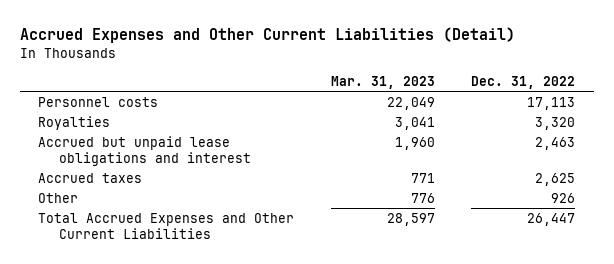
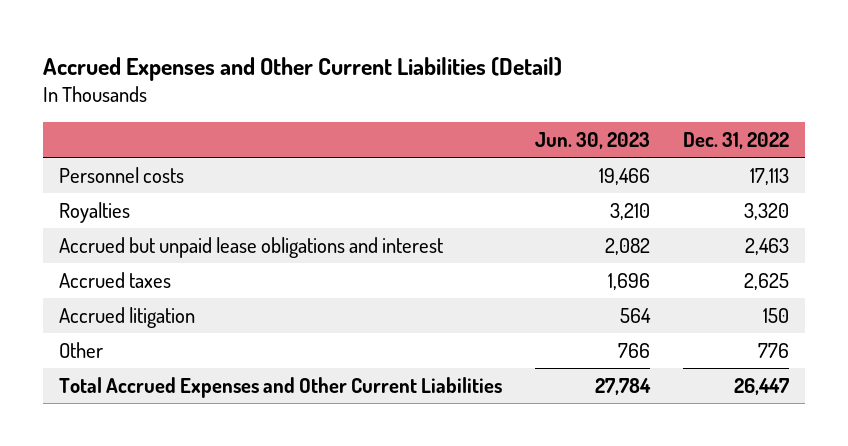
[330,75,435,89] Mar. 31, 2023 -> none
none -> [535,132,651,150] Jun. 30, 2023
none -> [59,306,196,328] Accrued litigation
[551,192,576,203] 926 -> [757,342,789,358] 776

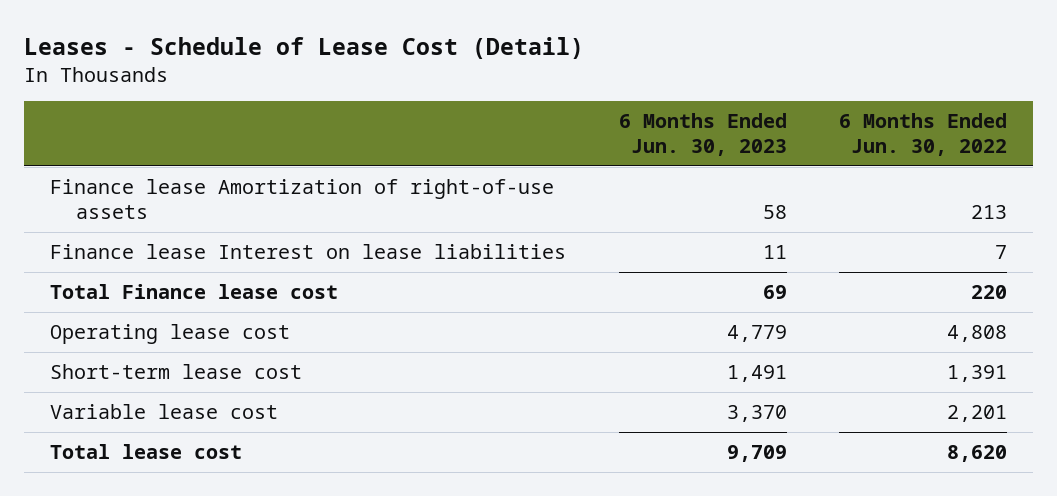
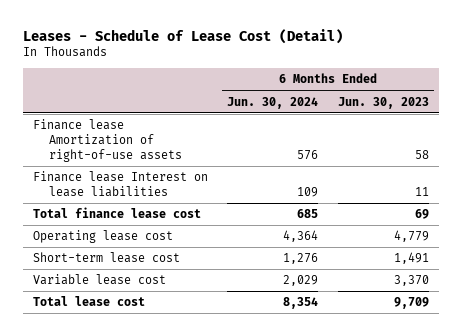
[839,113,1008,157] 6 Months Ended Jun. 30, 2022 -> none
none -> [227,96,319,109] Jun. 30, 2024
[50,284,339,300] Total Finance lease cost -> [32,207,201,219] Total finance lease cost

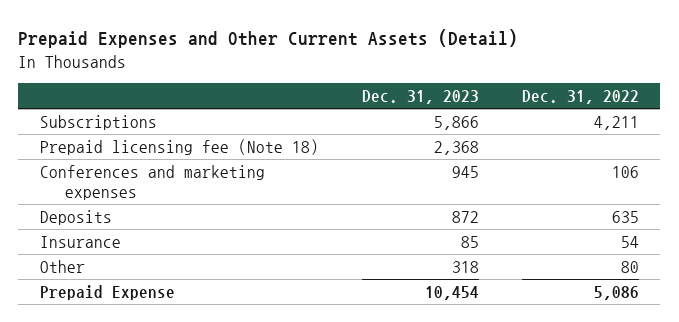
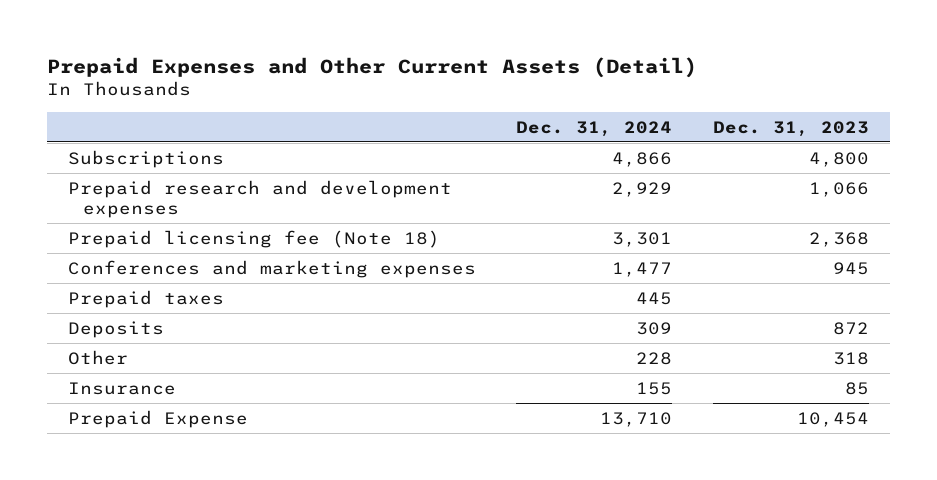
[521,90,639,105] Dec. 31, 2022 -> none
none -> [516,120,673,137] Dec. 31, 2024
[433,115,479,130] 5,866 -> [809,151,870,167] 4,800
none -> [67,179,452,218] Prepaid research and development expenses
none -> [67,289,224,308] Prepaid taxes
[39,235,121,248] Insurance -> [67,381,176,395] Insurance

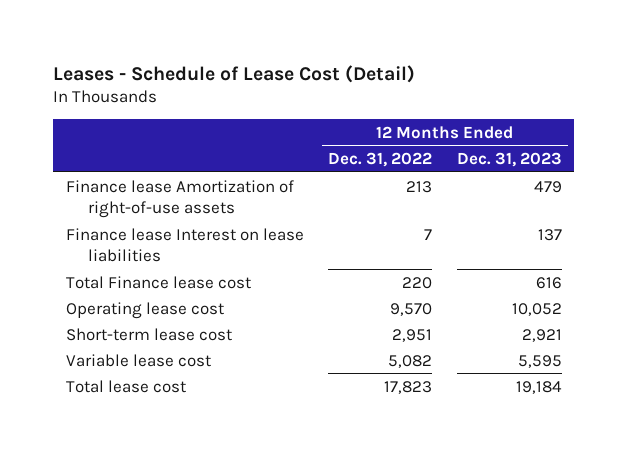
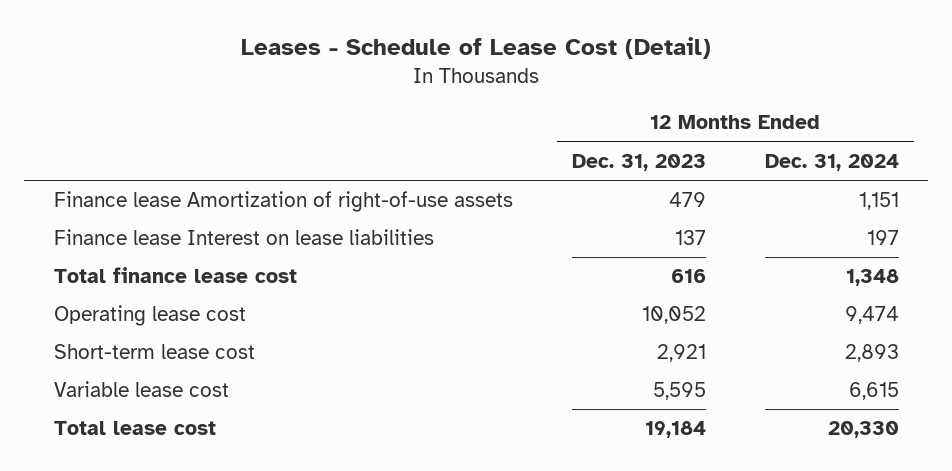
[328,152,433,168] Dec. 31, 2022 -> none
none -> [764,153,899,171] Dec. 31, 2024
[65,275,251,289] Total Finance lease cost -> [53,267,297,284] Total finance lease cost

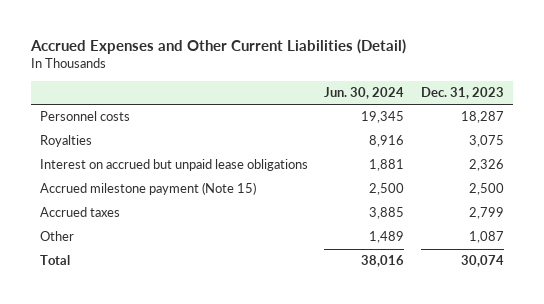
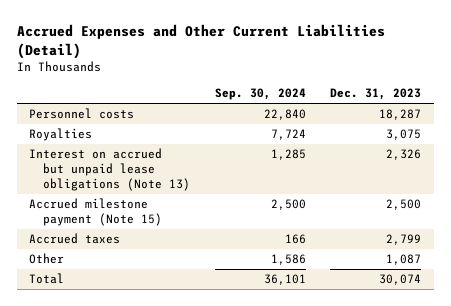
[324,87,405,100] Jun. 30, 2024 -> none
none -> [214,88,306,101] Sep. 30, 2024
[39,159,308,172] Interest on accrued but unpaid lease obligations -> [29,148,191,191] Interest on accrued but unpaid lease obligations (Note 13)

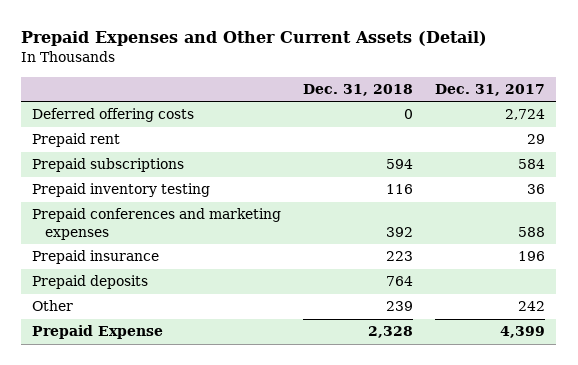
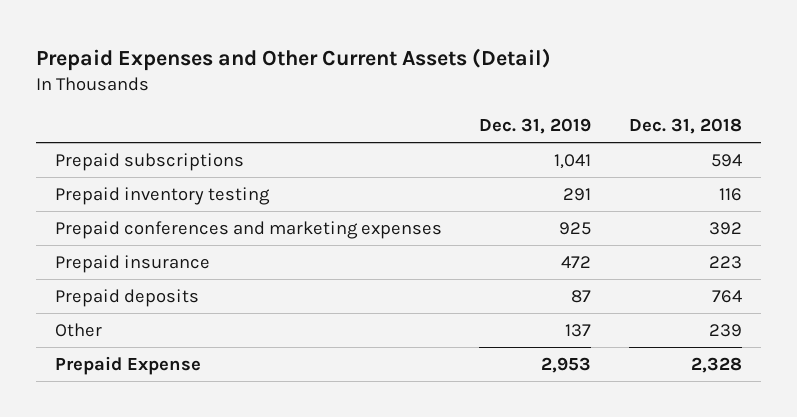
[435,83,546,96] Dec. 31, 2017 -> none
none -> [479,118,592,135] Dec. 31, 2019
[32,108,195,123] Deferred offering costs -> none
[32,133,121,148] Prepaid rent -> none

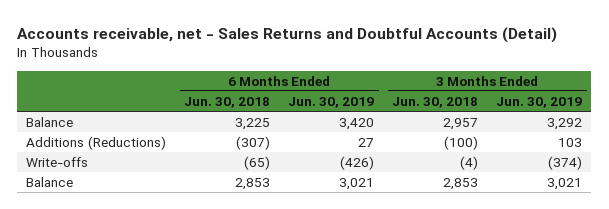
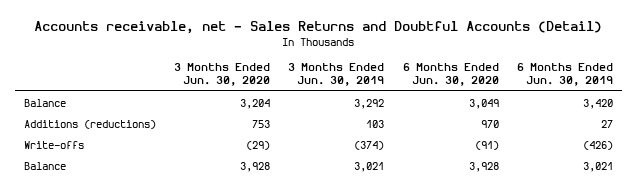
[184,96,271,108] Jun. 30, 2018 -> none
[392,96,479,108] Jun. 30, 2018 -> none
none -> [174,62,271,87] 3 Months Ended Jun. 30, 2020
none -> [402,62,499,87] 6 Months Ended Jun. 30, 2020
[26,135,167,150] Additions (Reductions) -> [23,119,156,129] Additions (reductions)

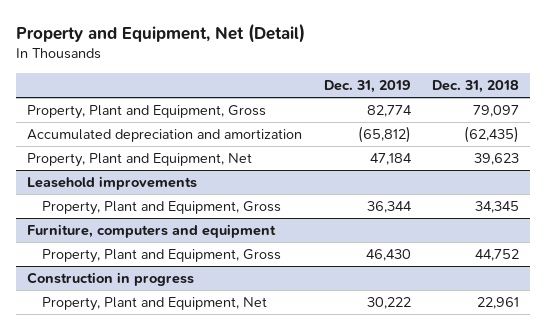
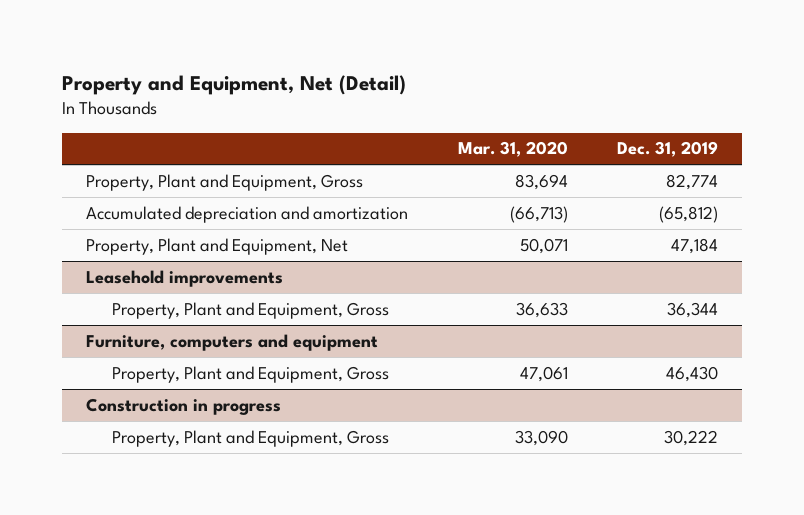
[432,80,520,94] Dec. 31, 2018 -> none
none -> [457,141,568,158] Mar. 31, 2020
[42,297,268,312] Property, Plant and Equipment, Net -> [111,429,389,447] Property, Plant and Equipment, Gross

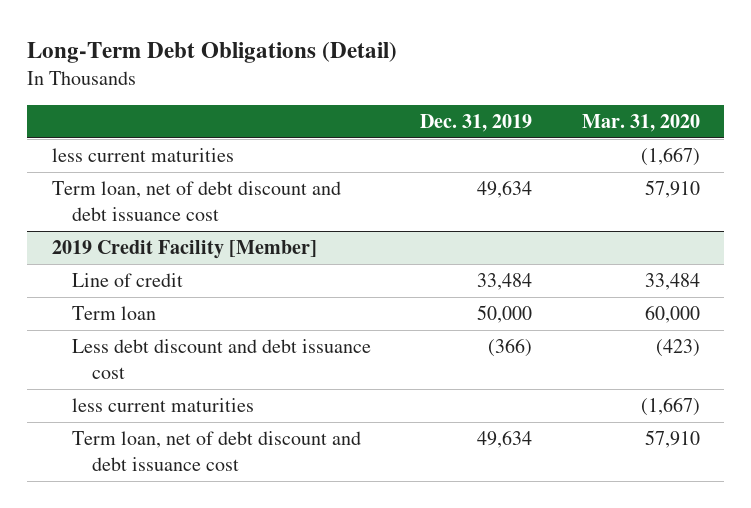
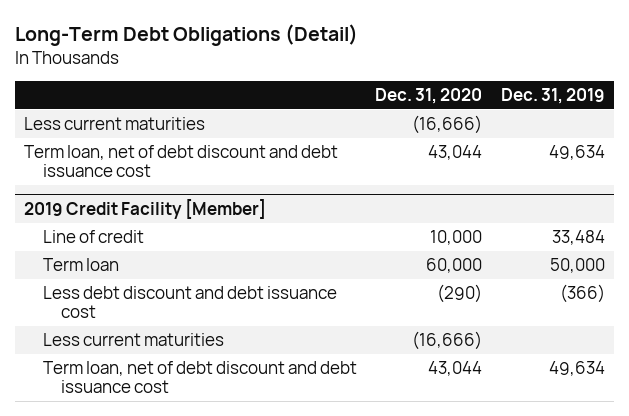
[581,113,700,132] Mar. 31, 2020 -> none
none -> [375,87,483,104] Dec. 31, 2020
[51,148,234,163] less current maturities -> [24,117,206,131] Less current maturities
[71,398,254,413] less current maturities -> [42,333,224,347] Less current maturities

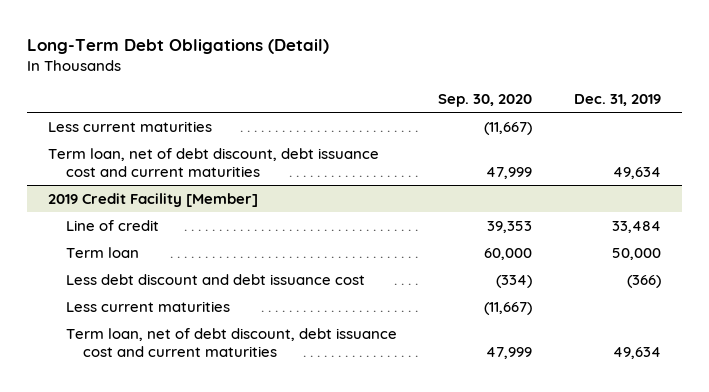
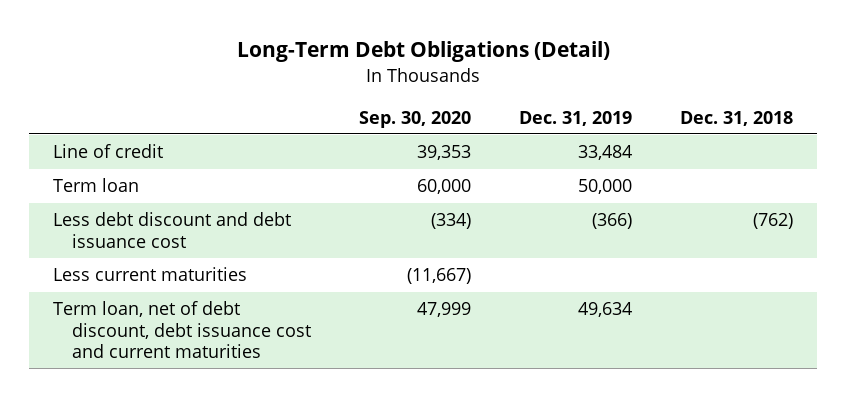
none -> [680,110,794,126] Dec. 31, 2018
[48,120,213,132] Less current maturities -> none
[48,147,380,178] Term loan, net of debt discount, debt issuance cost and current maturities -> none
[48,192,259,207] 2019 Credit Facility [Member] -> none

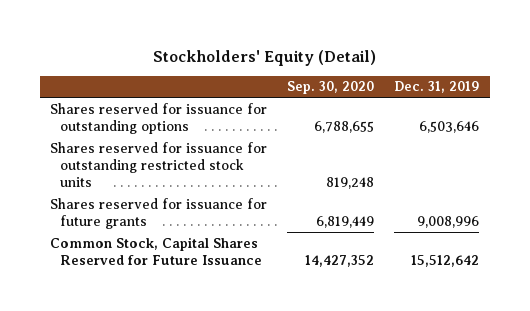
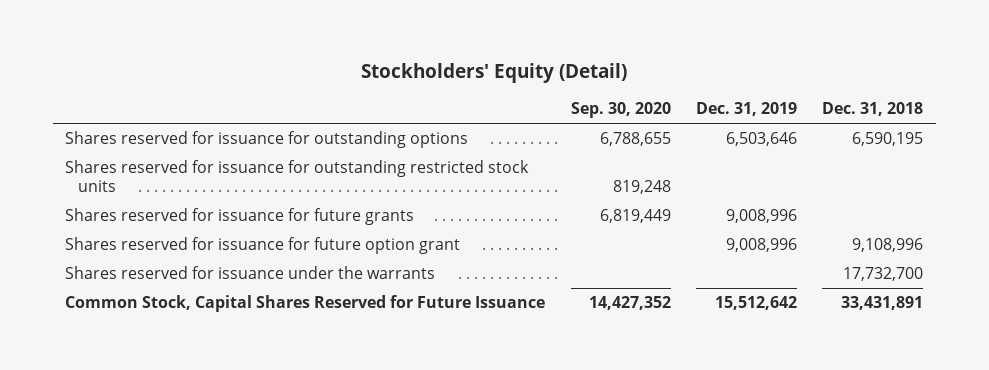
none -> [822,102,924,117] Dec. 31, 2018
none -> [65,237,461,255] Shares reserved for issuance for future option grant
none -> [65,266,436,280] Shares reserved for issuance under the warrants

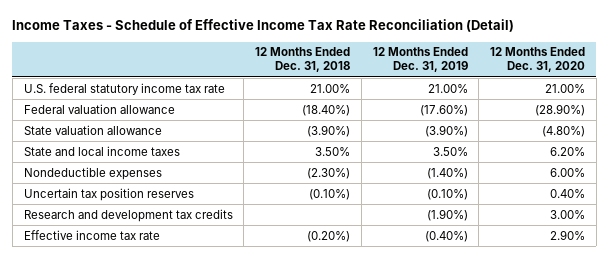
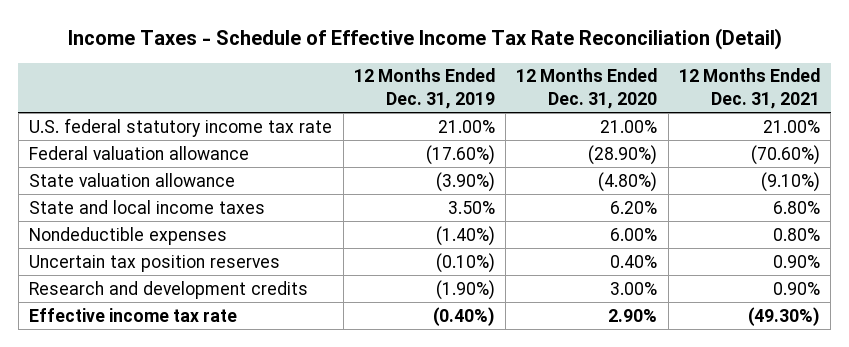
[255,47,351,73] 12 Months Ended Dec. 31, 2018 -> none
none -> [679,68,821,109] 12 Months Ended Dec. 31, 2021
[23,208,233,222] Research and development tax credits -> [29,280,309,299] Research and development credits

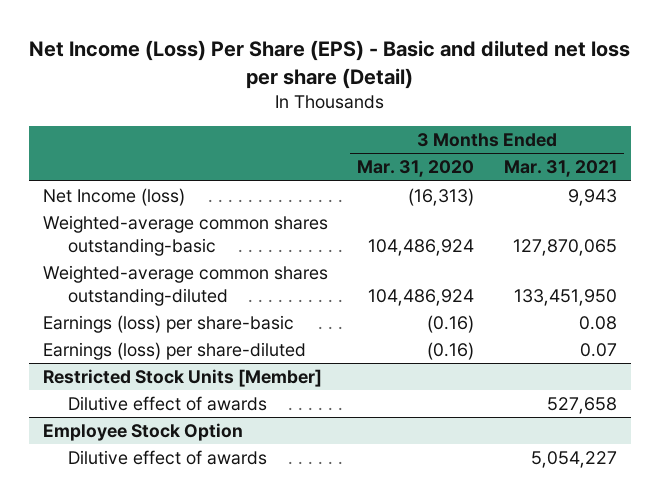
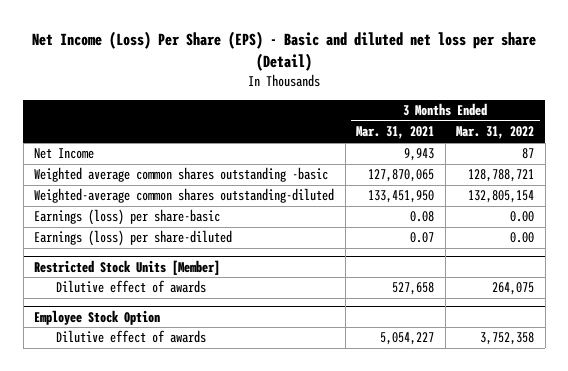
[357,160,475,178] Mar. 31, 2020 -> none
none -> [456,126,535,140] Mar. 31, 2022
[43,188,186,207] Net Income (loss) -> [34,148,95,160] Net Income
[43,215,329,257] Weighted-average common shares outstanding-basic -> [34,167,329,183] Weighted average common shares outstanding -basic

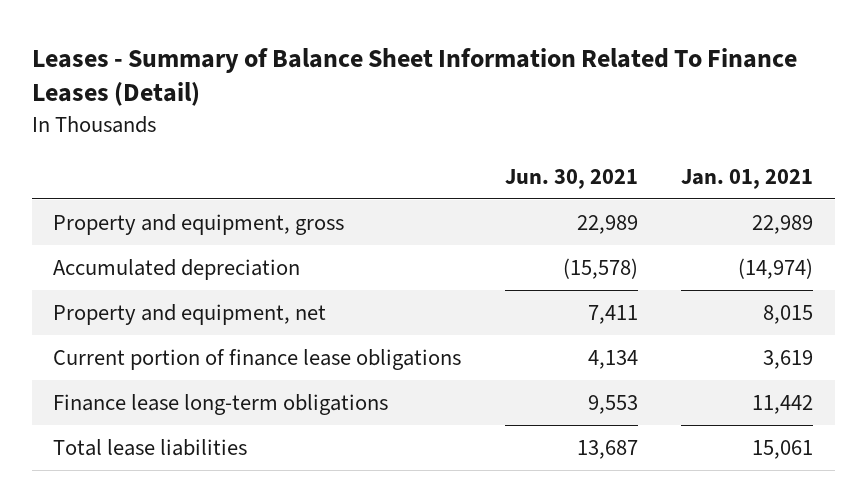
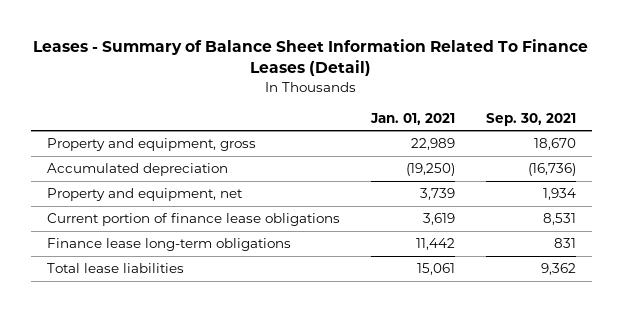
[504,168,638,189] Jun. 30, 2021 -> none
none -> [486,112,577,126] Sep. 30, 2021
[738,257,814,279] (14,974) -> [405,163,455,177] (19,250)
[763,304,814,324] 8,015 -> [419,188,455,201] 3,739

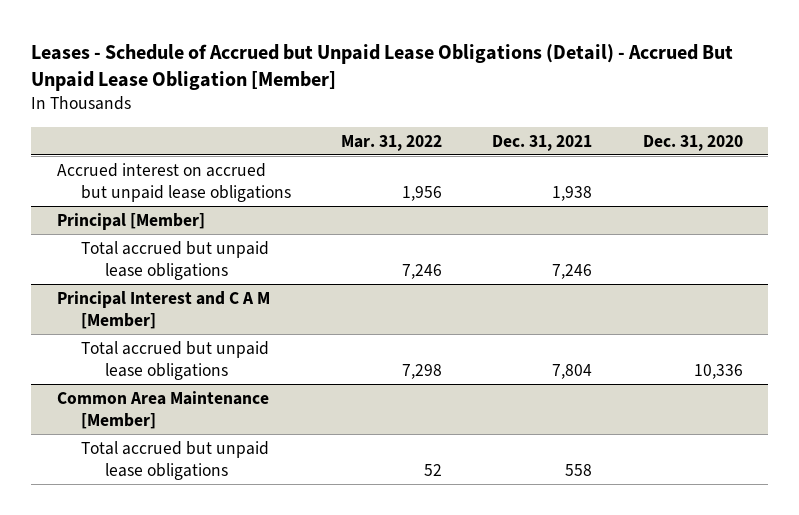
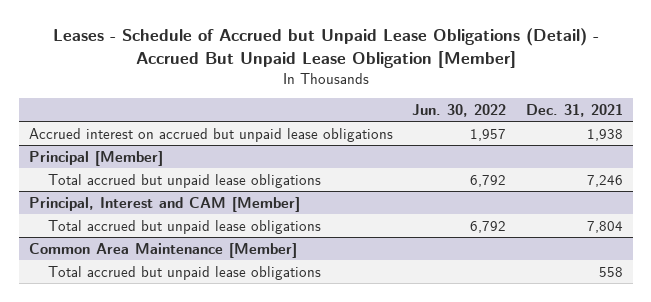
[340,134,442,151] Mar. 31, 2022 -> none
[642,134,743,151] Dec. 31, 2020 -> none
none -> [412,103,507,117] Jun. 30, 2022
[56,290,270,330] Principal Interest and C A M [Member] -> [28,196,300,212] Principal, Interest and CAM [Member]

